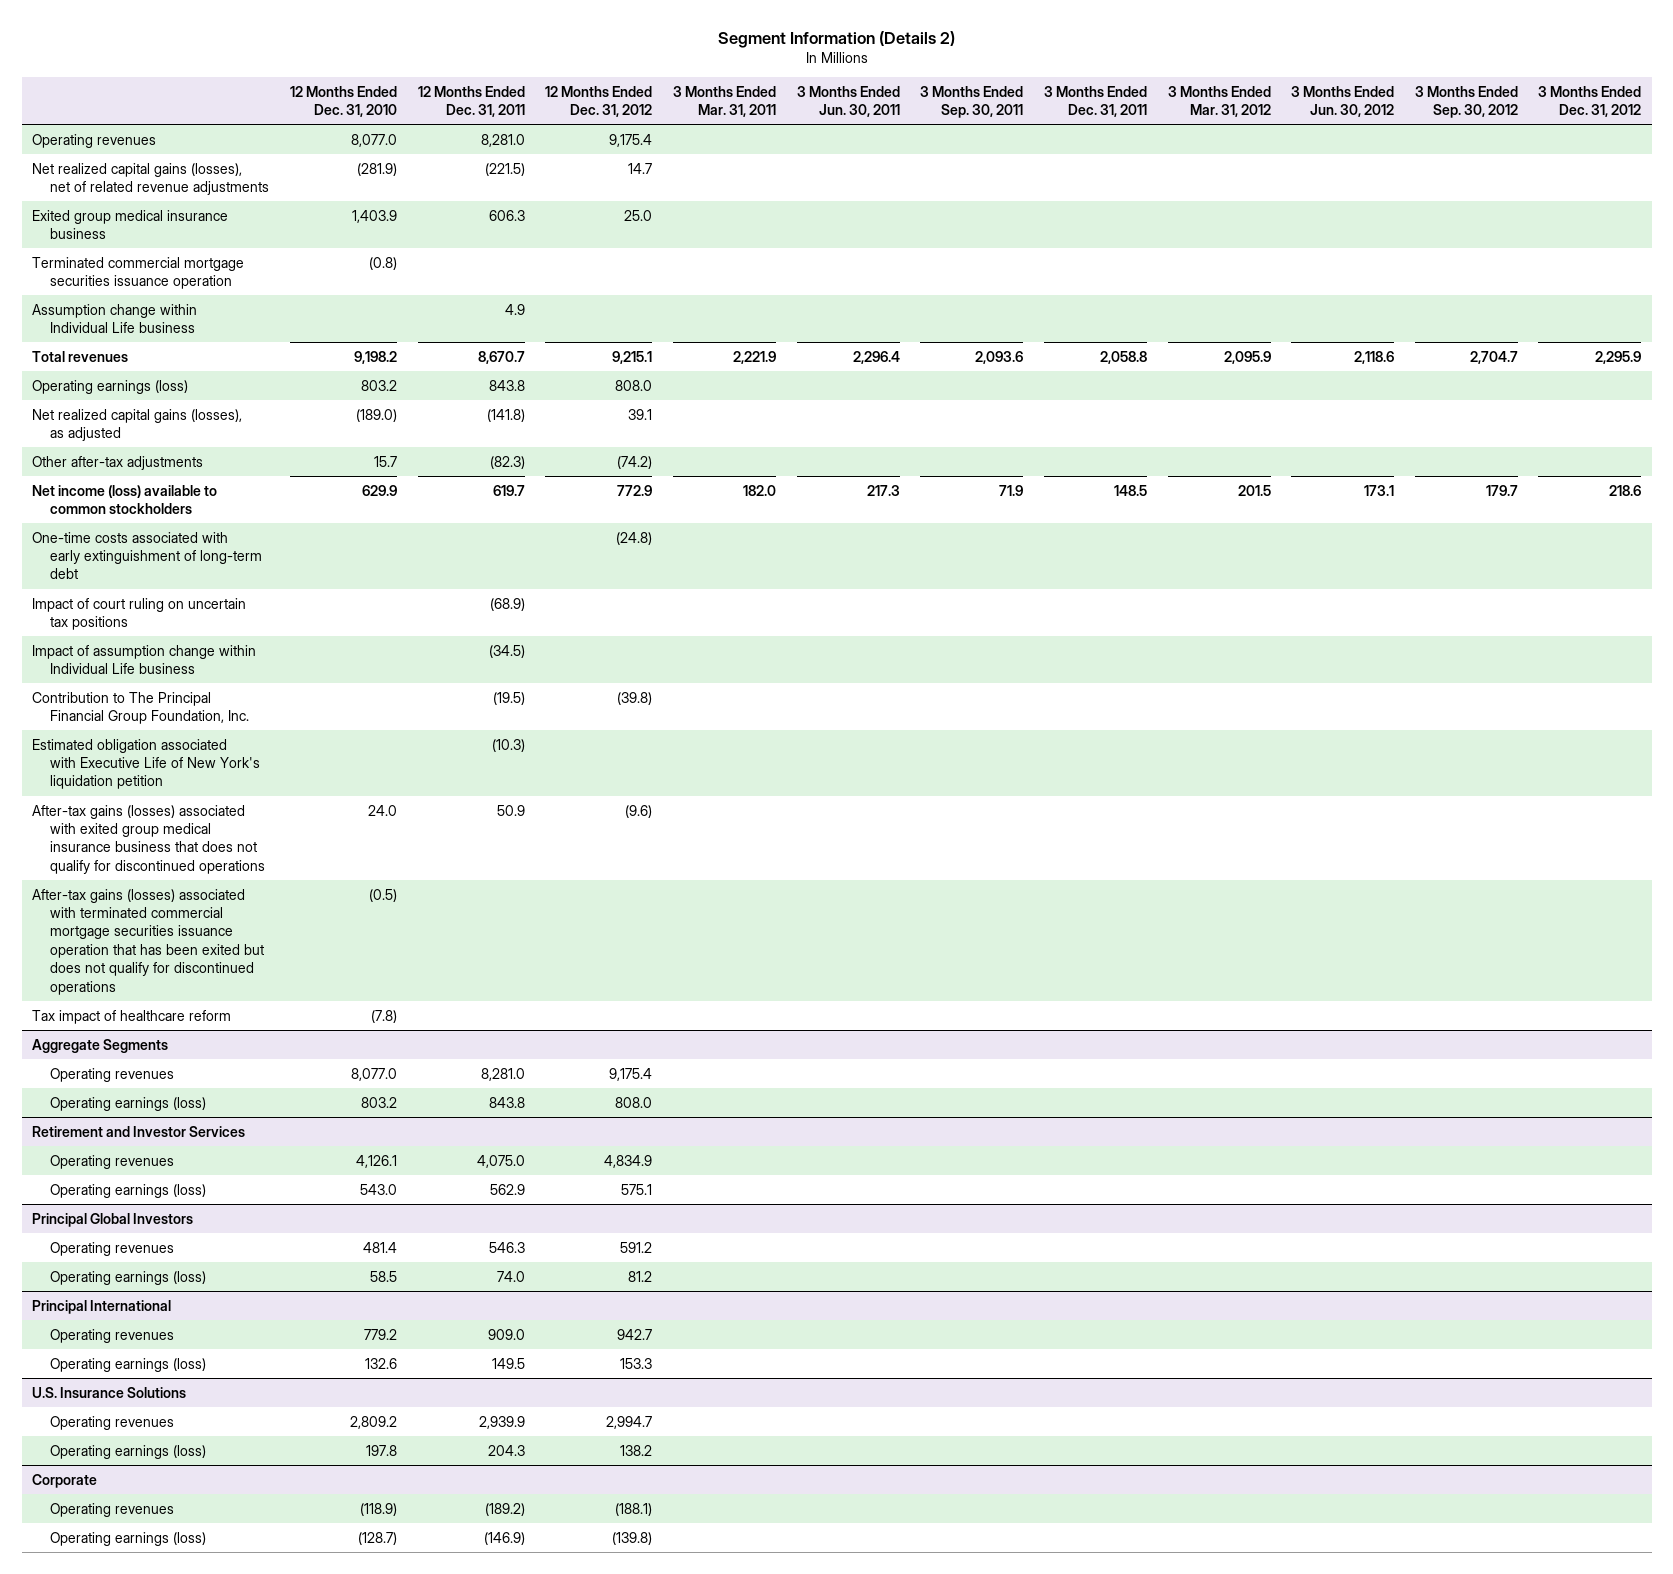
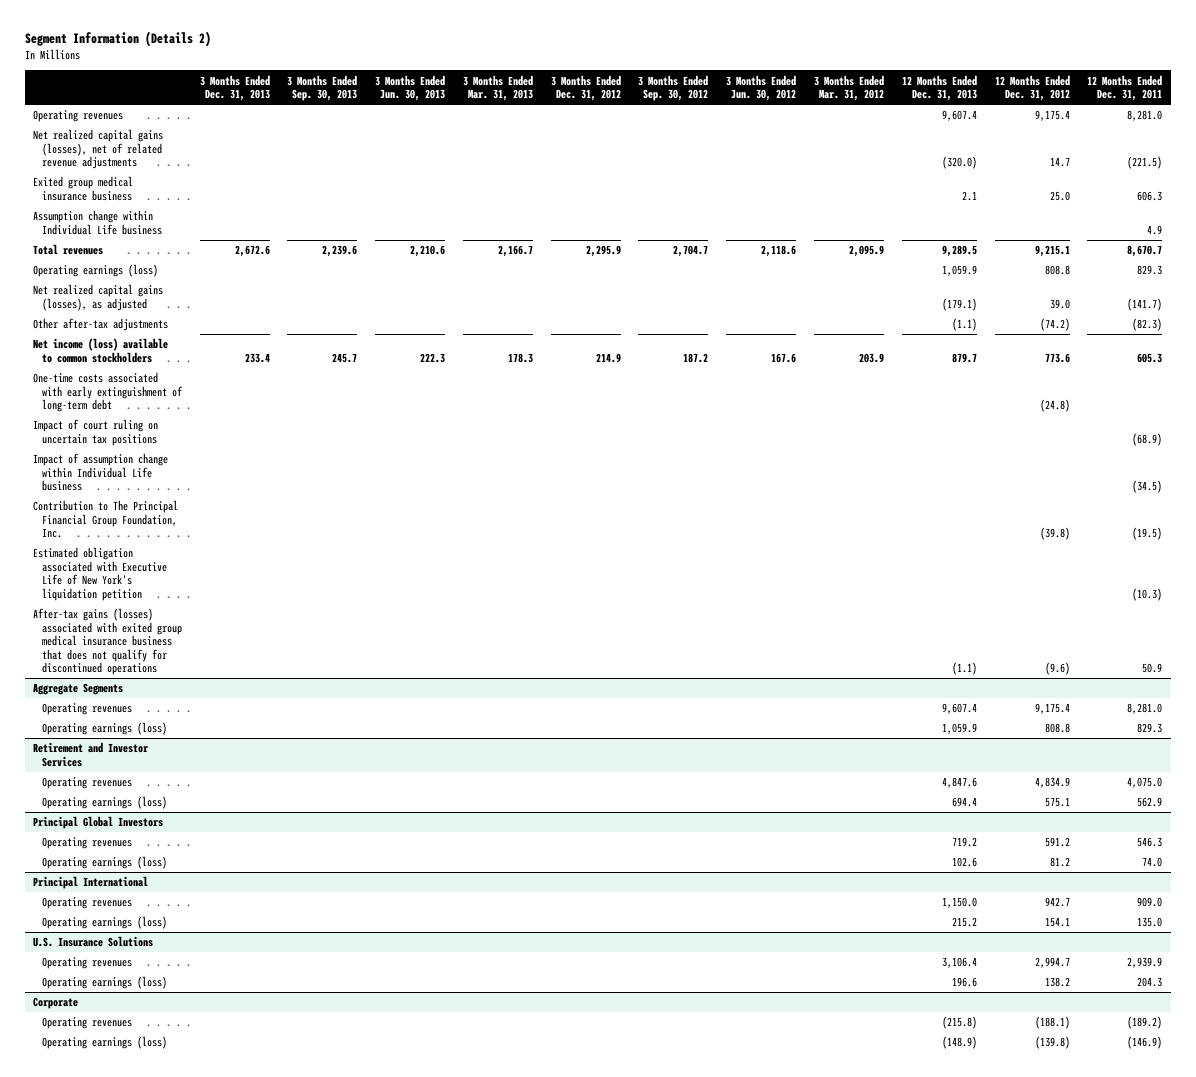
[290,85,398,118] 12 Months Ended Dec. 31, 2010 -> none
[673,85,777,118] 3 Months Ended Mar. 31, 2011 -> none
[796,85,900,118] 3 Months Ended Jun. 30, 2011 -> none
[920,85,1024,119] 3 Months Ended Sep. 30, 2011 -> none
[1043,85,1147,118] 3 Months Ended Dec. 31, 2011 -> none
none -> [199,74,270,102] 3 Months Ended Dec. 31, 2013
none -> [287,74,358,102] 3 Months Ended Sep. 30, 2013
none -> [375,74,446,102] 3 Months Ended Jun. 30, 2013
none -> [462,74,533,102] 3 Months Ended Mar. 31, 2013
none -> [901,74,977,102] 12 Months Ended Dec. 31, 2013
[31,256,244,290] Terminated commercial mortgage securities issuance operation -> none
[488,379,525,391] 843.8 -> [1137,265,1163,276] 829.3
[615,379,653,391] 808.0 -> [1044,265,1070,276] 808.8
[486,408,525,422] (141.8) -> [1127,297,1163,311] (141.7)
[628,408,653,420] 39.1 -> [1049,298,1070,309] 39.0
[492,484,525,496] 619.7 -> [1137,352,1163,363] 605.3
[617,484,653,496] 772.9 -> [1044,352,1070,363] 773.6
[1237,484,1271,496] 201.5 -> [859,352,885,363] 203.9
[1364,484,1395,496] 173.1 -> [771,352,797,363] 167.6
[1485,484,1518,496] 179.7 -> [683,352,709,363] 187.2
[1609,484,1642,496] 218.6 -> [595,352,621,363] 214.9
[31,888,265,995] After-tax gains (losses) associated with terminated commercial mortgage securities issuance operation that has been exited but does not qualify for discontinued operations -> none
[31,1009,231,1024] Tax impact of healthcare reform -> none
[488,1096,525,1108] 843.8 -> [1137,723,1163,734] 829.3
[615,1096,653,1108] 808.0 -> [1044,723,1070,734] 808.8
[491,1357,525,1369] 149.5 -> [1137,917,1163,928] 135.0
[620,1357,653,1369] 153.3 -> [1044,917,1070,928] 154.1

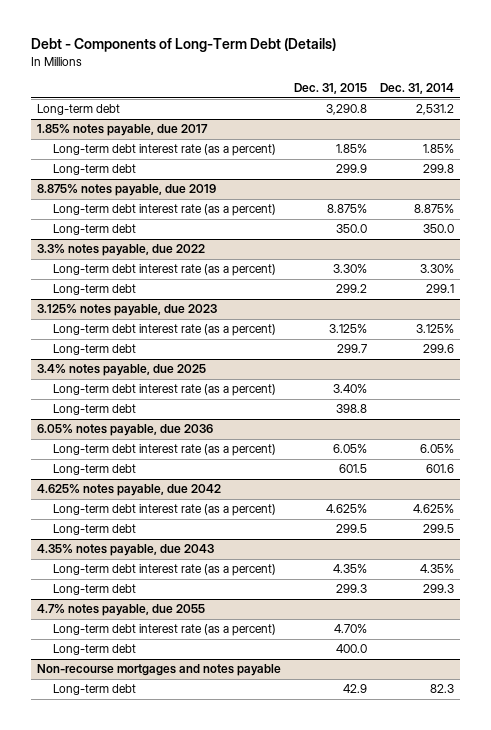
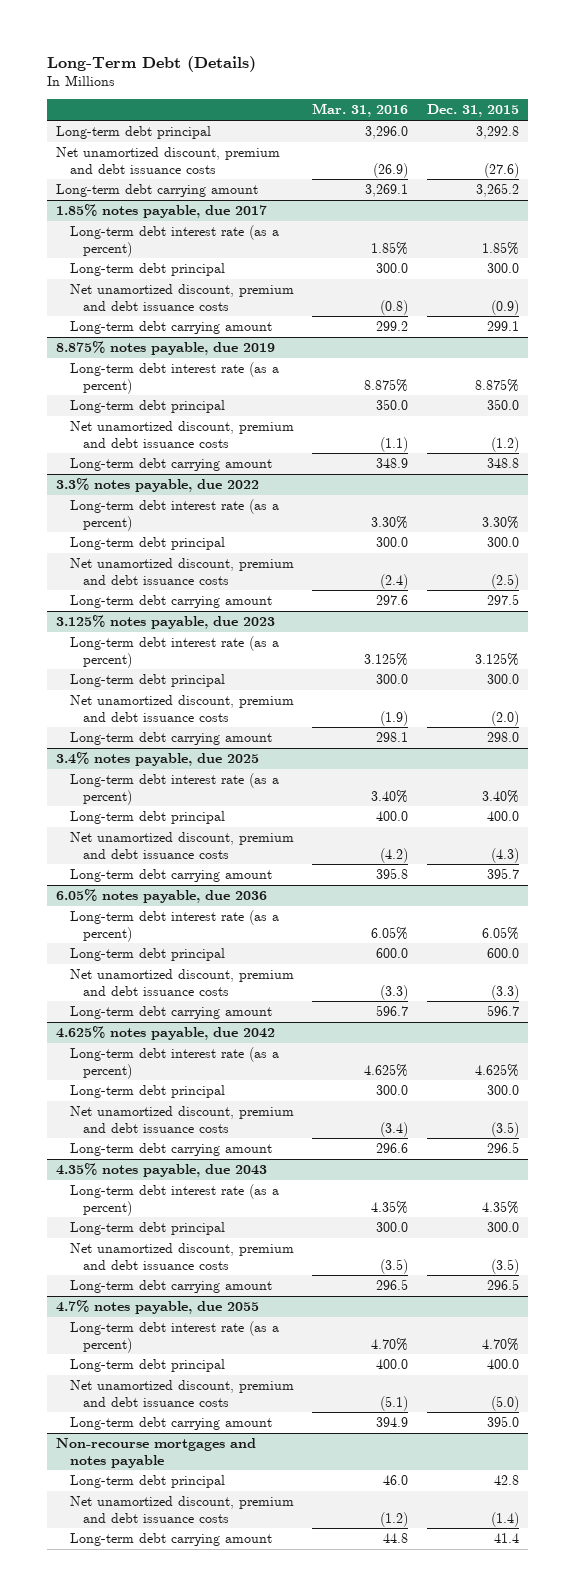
[30,38,336,53] Debt - Components of Long-Term Debt (Details) -> [46,55,256,72] Long-Term Debt (Details)
[379,83,454,95] Dec. 31, 2014 -> none
none -> [312,103,409,118] Mar. 31, 2016
none -> [55,126,211,140] Long-term debt principal
none -> [55,147,280,174] Net unamortized discount, premium and debt issuance costs
[37,104,121,116] Long-term debt -> [55,184,258,198] Long-term debt carrying amount
[325,104,367,116] 3,290.8 -> [475,183,519,198] 3,265.2
none -> [69,263,225,277] Long-term debt principal
none -> [69,284,294,311] Net unamortized discount, premium and debt issuance costs
[52,164,136,176] Long-term debt -> [69,321,272,335] Long-term debt carrying amount
[335,164,367,174] 299.9 -> [486,321,519,332] 299.1
none -> [69,400,225,414] Long-term debt principal
none -> [69,421,294,448] Net unamortized discount, premium and debt issuance costs
[52,224,136,236] Long-term debt -> [69,458,272,472] Long-term debt carrying amount
[335,224,367,234] 350.0 -> [486,458,519,469] 348.8
none -> [69,537,225,551] Long-term debt principal
none -> [69,558,294,585] Net unamortized discount, premium and debt issuance costs
[52,284,136,296] Long-term debt -> [69,595,272,609] Long-term debt carrying amount
[335,284,367,294] 299.2 -> [486,594,519,606] 297.5
none -> [69,674,225,688] Long-term debt principal
none -> [69,695,294,722] Net unamortized discount, premium and debt issuance costs
[52,344,136,356] Long-term debt -> [69,732,272,746] Long-term debt carrying amount
[336,344,367,354] 299.7 -> [486,732,519,743] 298.0
none -> [69,811,225,825] Long-term debt principal
none -> [69,832,294,859] Net unamortized discount, premium and debt issuance costs
[52,404,136,416] Long-term debt -> [69,869,272,883] Long-term debt carrying amount
[335,404,367,414] 398.8 -> [486,868,519,880] 395.7
none -> [69,948,225,962] Long-term debt principal
none -> [69,969,294,996] Net unamortized discount, premium and debt issuance costs
[52,464,136,476] Long-term debt -> [69,1006,272,1020] Long-term debt carrying amount
[338,464,367,474] 601.5 -> [486,1005,519,1017] 596.7
none -> [69,1085,225,1099] Long-term debt principal
none -> [69,1106,294,1133] Net unamortized discount, premium and debt issuance costs
[52,524,136,536] Long-term debt -> [69,1143,272,1157] Long-term debt carrying amount
[335,524,367,534] 299.5 -> [486,1142,519,1154] 296.5
none -> [69,1222,225,1236] Long-term debt principal
none -> [69,1243,294,1270] Net unamortized discount, premium and debt issuance costs
[52,584,136,596] Long-term debt -> [69,1280,272,1294] Long-term debt carrying amount
[335,584,367,594] 299.3 -> [486,1279,519,1291] 296.5
none -> [69,1359,225,1373] Long-term debt principal
none -> [69,1380,294,1407] Net unamortized discount, premium and debt issuance costs
[52,644,136,656] Long-term debt -> [69,1417,272,1431] Long-term debt carrying amount
[335,644,367,654] 400.0 -> [486,1416,519,1428] 395.0
none -> [69,1475,225,1489] Long-term debt principal
none -> [69,1496,294,1523] Net unamortized discount, premium and debt issuance costs
[52,684,136,696] Long-term debt -> [69,1533,272,1547] Long-term debt carrying amount
[342,684,367,694] 42.9 -> [493,1533,519,1544] 41.4

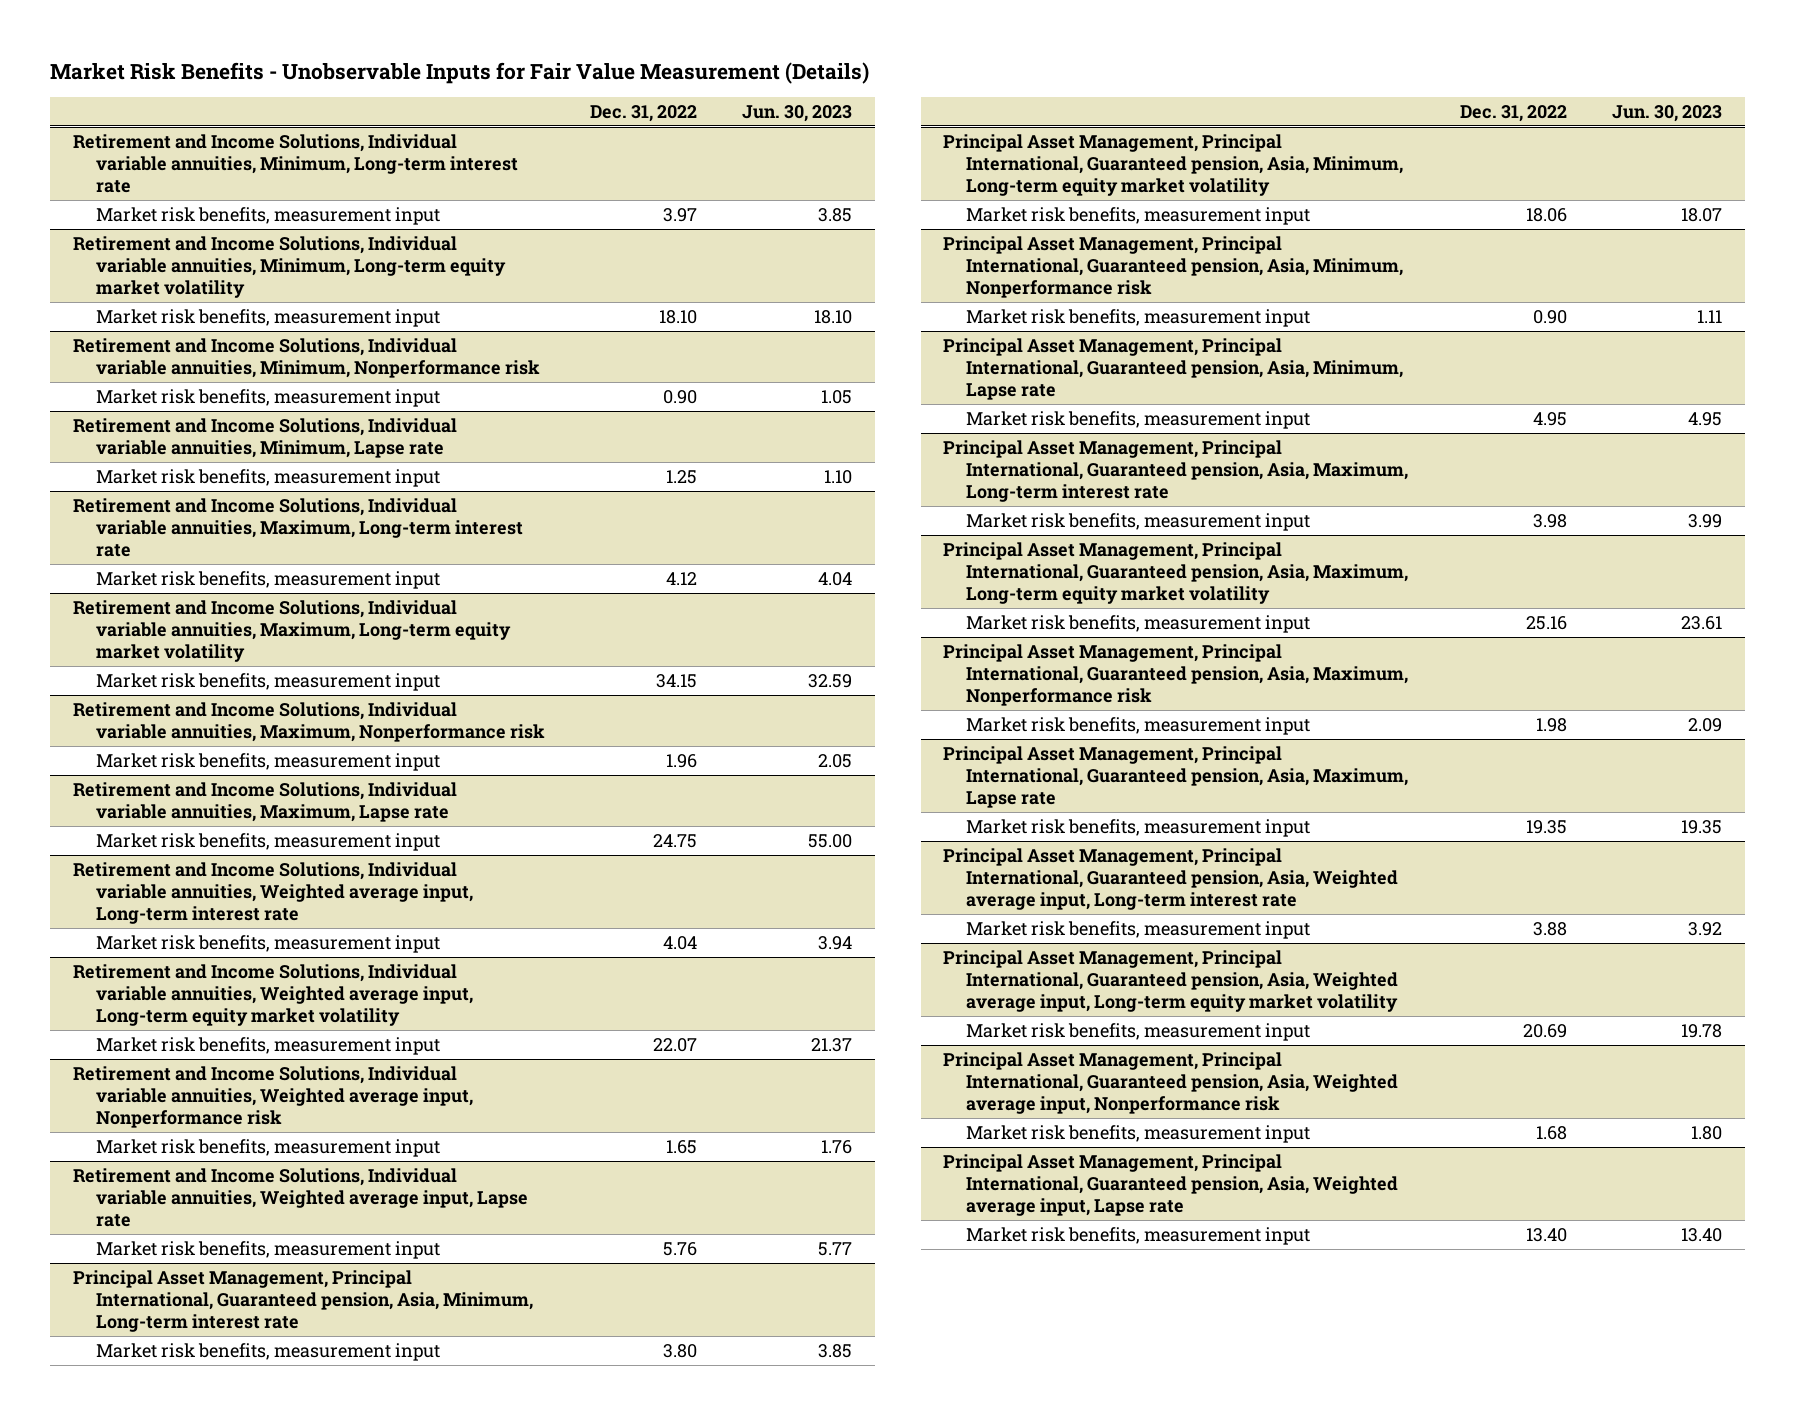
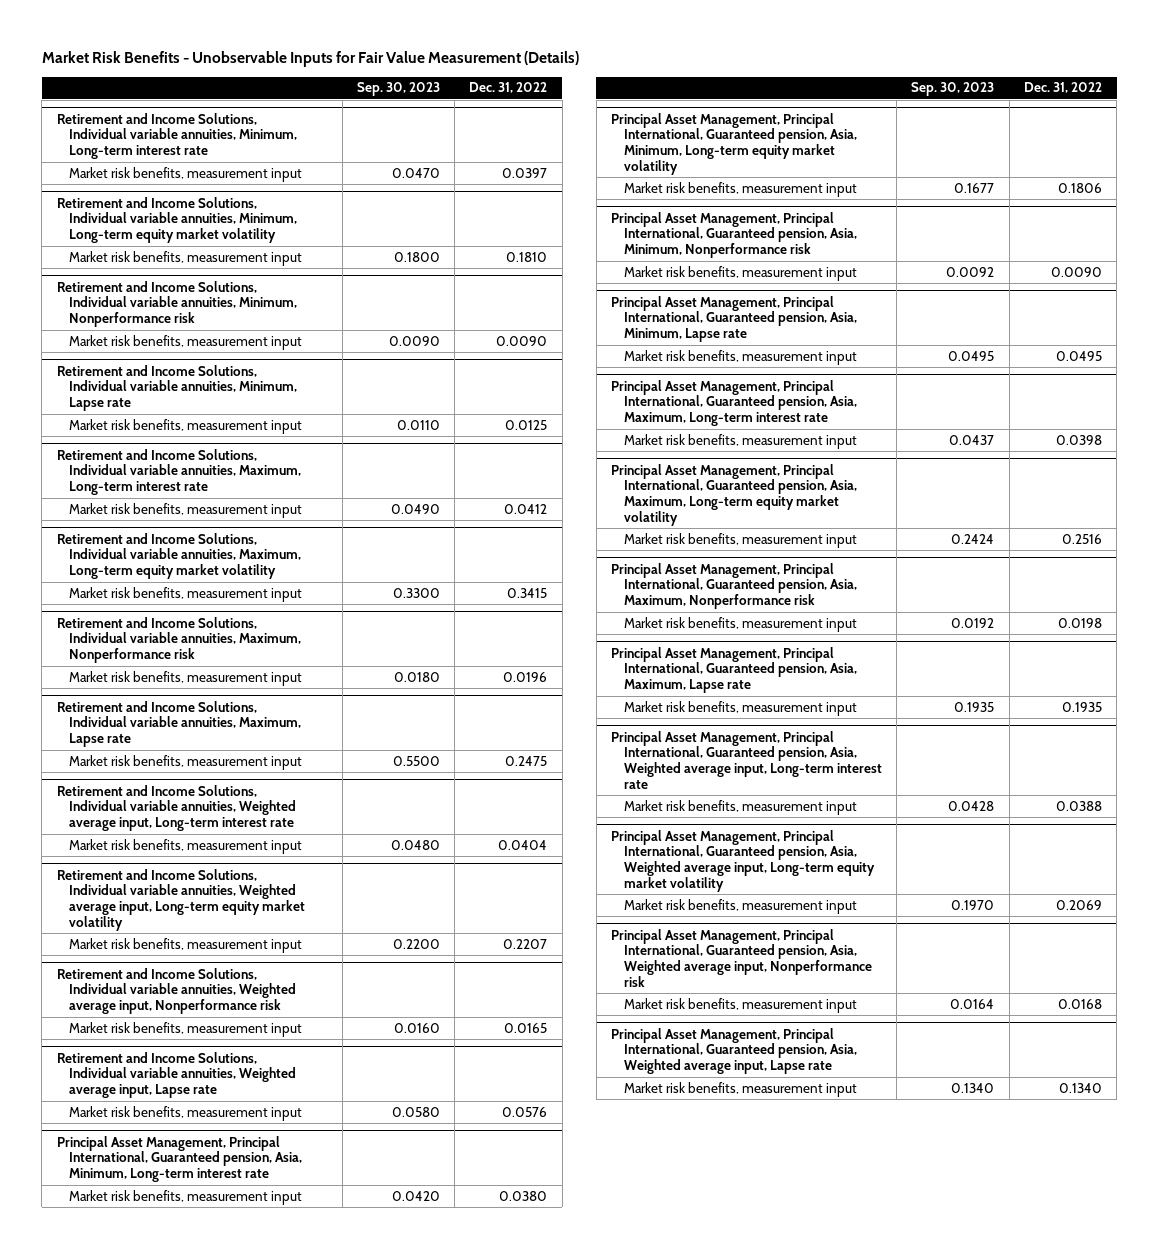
[742,105,853,123] Jun. 30, 2023 -> none
none -> [356,82,440,97] Sep. 30, 2023
[663,207,698,222] 3.97 -> [502,167,548,178] 0.0397
[659,309,698,324] 18.10 -> [506,251,548,262] 0.1810
[663,389,698,404] 0.90 -> [496,335,548,346] 0.0090
[666,469,698,484] 1.25 -> [505,419,548,430] 0.0125
[666,571,698,585] 4.12 -> [504,503,548,514] 0.0412
[656,673,698,688] 34.15 -> [507,587,548,598] 0.3415
[666,753,698,768] 1.96 -> [503,671,548,682] 0.0196
[653,833,698,848] 24.75 -> [505,755,548,766] 0.2475
[663,935,698,950] 4.04 -> [498,839,548,850] 0.0404
[653,1037,698,1052] 22.07 -> [503,938,548,949] 0.2207
[666,1139,698,1154] 1.65 -> [504,1022,548,1033] 0.0165
[663,1241,698,1256] 5.76 -> [502,1106,548,1117] 0.0576
[663,1343,698,1358] 3.80 -> [499,1190,548,1201] 0.0380
[1526,207,1568,222] 18.06 -> [1058,182,1103,193] 0.1806
[1533,309,1568,324] 0.90 -> [1051,266,1103,277] 0.0090
[1533,411,1568,426] 4.95 -> [1056,350,1103,361] 0.0495
[1533,513,1568,528] 3.98 -> [1056,434,1103,445] 0.0398
[1526,615,1568,630] 25.16 -> [1062,533,1103,544] 0.2516
[1536,717,1568,732] 1.98 -> [1058,617,1103,628] 0.0198
[1526,819,1568,834] 19.35 -> [1062,701,1103,712] 0.1935
[1533,921,1568,936] 3.88 -> [1056,800,1103,811] 0.0388
[1523,1023,1568,1038] 20.69 -> [1056,899,1103,910] 0.2069
[1536,1125,1568,1140] 1.68 -> [1058,998,1103,1009] 0.0168
[1526,1227,1568,1242] 13.40 -> [1059,1082,1103,1093] 0.1340

